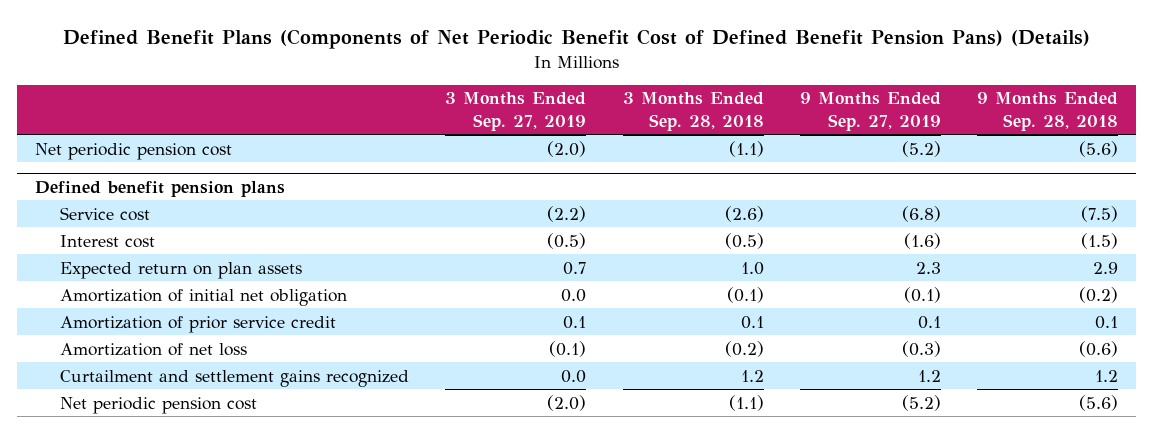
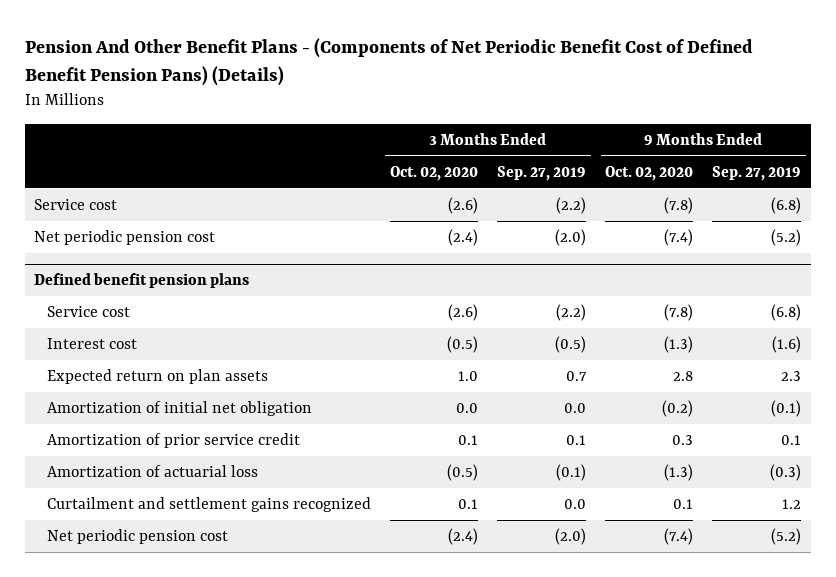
[62,29,1090,50] Defined Benefit Plans (Components of Net Periodic Benefit Cost of Defined Benefit Pension Pans) (Details) -> [24,37,753,87] Pension And Other Benefit Plans - (Components of Net Periodic Benefit Cost of Defined Benefit Pension Pans) (Details)
[622,92,764,131] 3 Months Ended Sep. 28, 2018 -> none
[976,92,1118,131] 9 Months Ended Sep. 28, 2018 -> none
none -> [390,165,479,181] Oct. 02, 2020
none -> [605,165,694,181] Oct. 02, 2020
none -> [34,199,118,211] Service cost
[60,342,248,356] Amortization of net loss -> [47,465,259,478] Amortization of actuarial loss

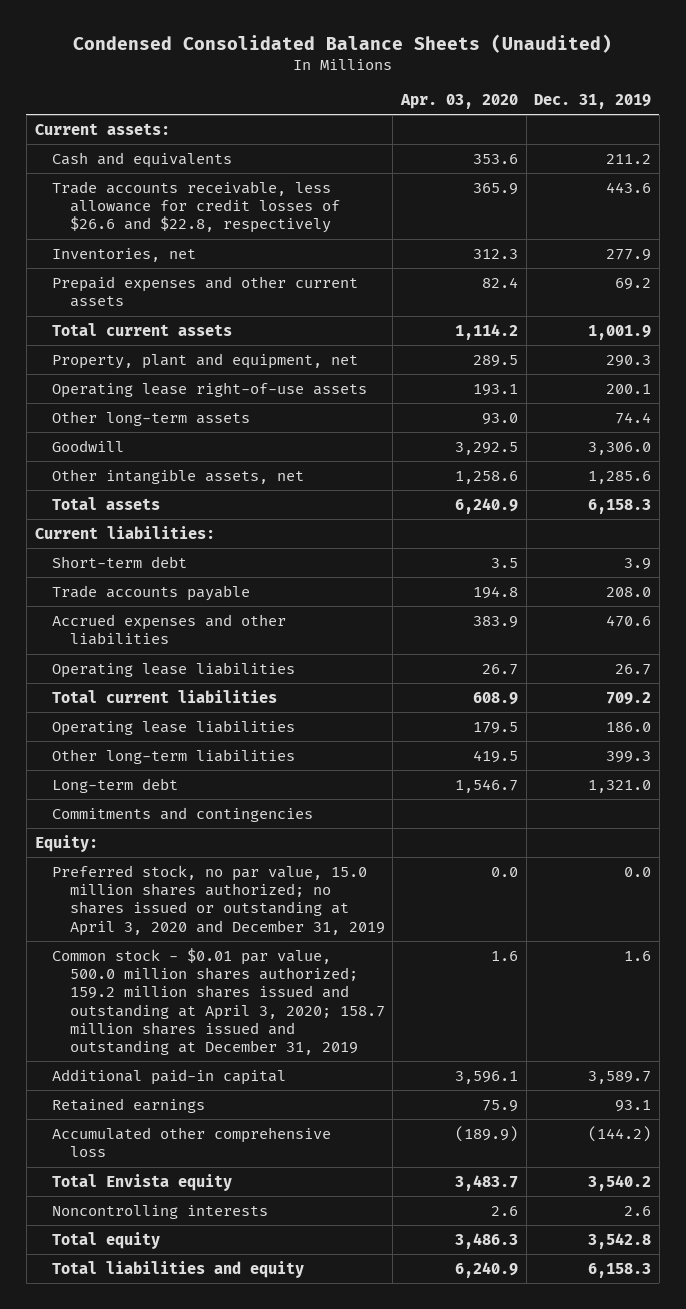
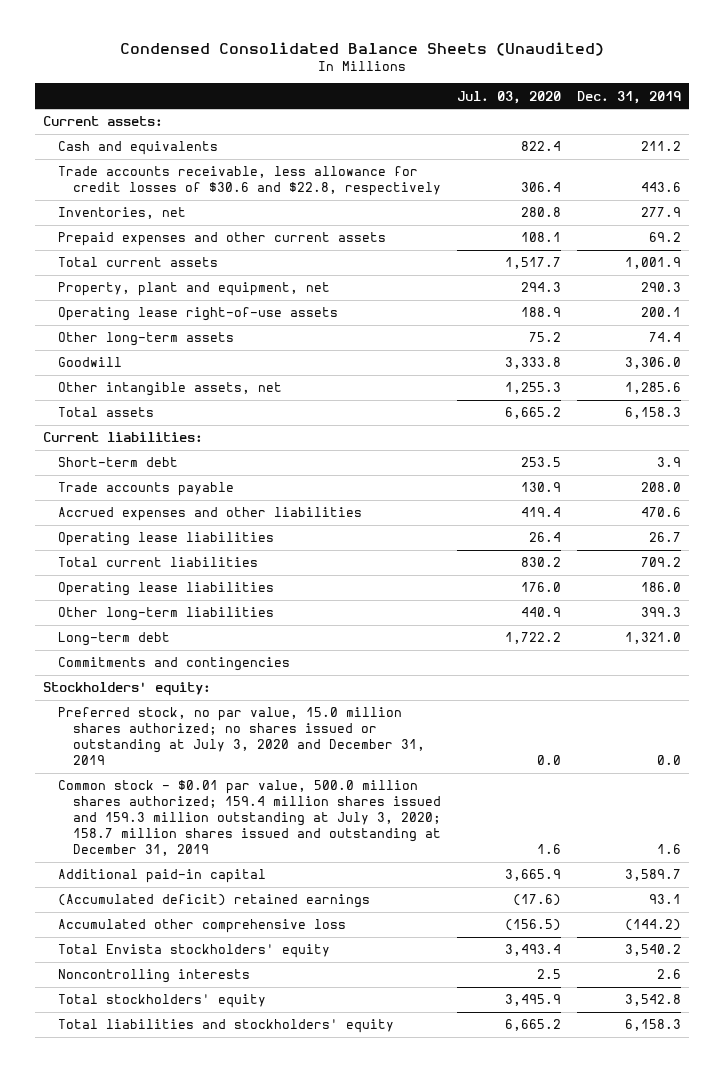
[399,93,518,109] Apr. 03, 2020 -> none
none -> [456,90,561,104] Jul. 03, 2020
[52,180,340,234] Trade accounts receivable, less allowance for credit losses of $26.6 and $22.8, respectively -> [57,166,442,197] Trade accounts receivable, less allowance for credit losses of $30.6 and $22.8, respectively
[34,834,98,852] Equity: -> [42,682,211,697] Stockholders' equity:
[52,864,385,936] Preferred stock, no par value, 15.0 million shares authorized; no shares issued or outstanding at April 3, 2020 and December 31, 2019 -> [57,707,426,766] Preferred stock, no par value, 15.0 million shares authorized; no shares issued or outstanding at July 3, 2020 and December 31, 2019
[52,947,385,1056] Common stock - $0.01 par value, 500.0 million shares authorized; 159.2 million shares issued and outstanding at April 3, 2020; 158.7 million shares issued and outstanding at December 31, 2019 -> [57,780,442,857] Common stock - $0.01 par value, 500.0 million shares authorized; 159.4 million shares issued and 159.3 million outstanding at July 3, 2020; 158.7 million shares issued and outstanding at December 31, 2019
[52,1097,206,1113] Retained earnings -> [57,894,370,909] (Accumulated deficit) retained earnings
[52,1173,233,1191] Total Envista equity -> [57,944,330,959] Total Envista stockholders' equity
[52,1231,161,1249] Total equity -> [57,994,266,1009] Total stockholders' equity
[52,1260,305,1278] Total liabilities and equity -> [57,1019,394,1034] Total liabilities and stockholders' equity

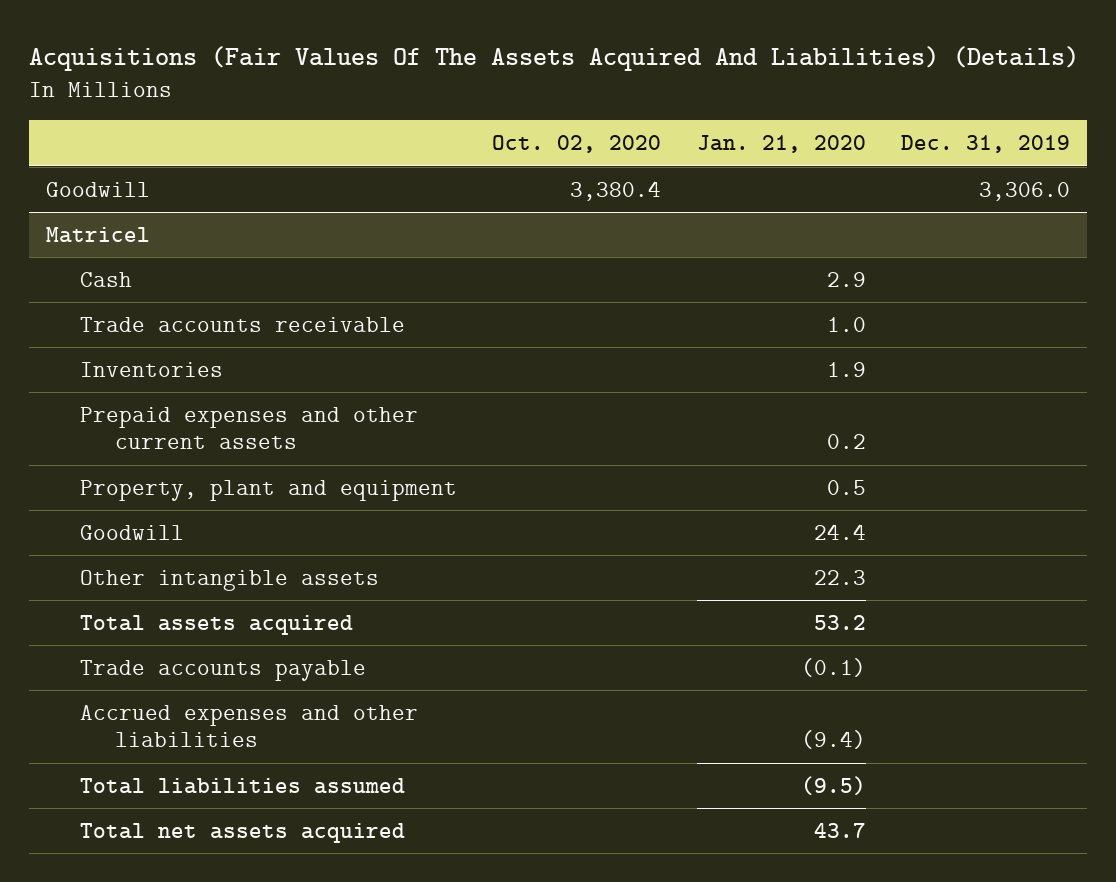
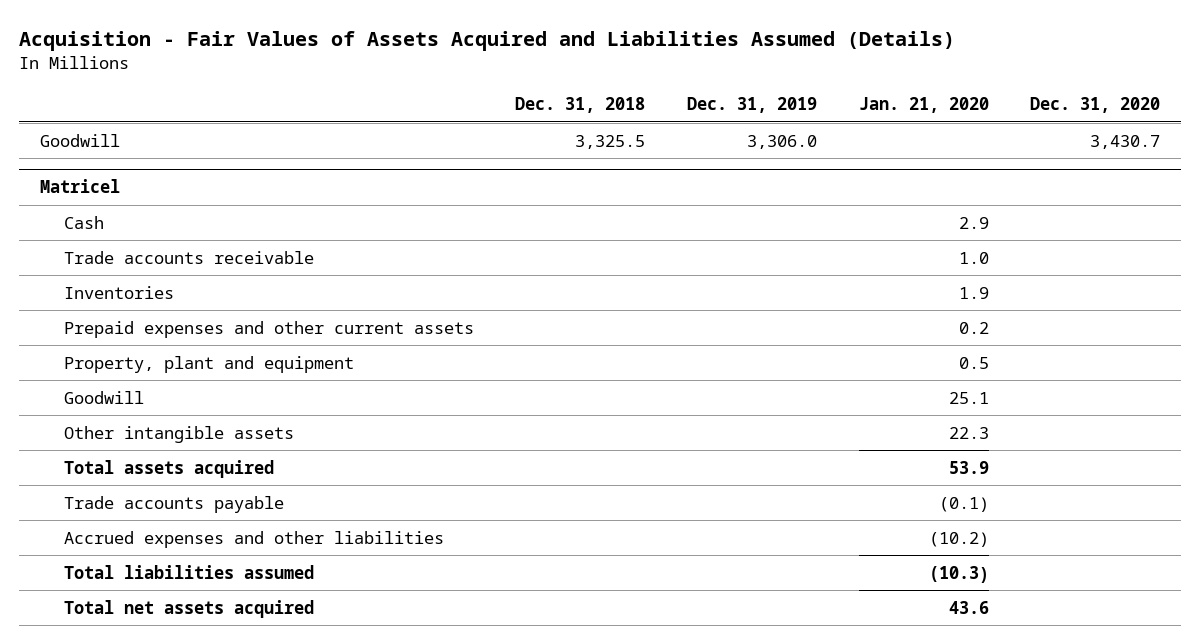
[28,46,1079,72] Acquisitions (Fair Values Of The Assets Acquired And Liabilities) (Details) -> [18,30,955,51] Acquisition - Fair Values of Assets Acquired and Liabilities Assumed (Details)
[492,135,662,154] Oct. 02, 2020 -> none
none -> [515,96,646,113] Dec. 31, 2018
none -> [1030,96,1161,113] Dec. 31, 2020
[813,523,866,540] 24.4 -> [948,391,989,404] 25.1
[813,614,866,630] 53.2 -> [948,460,989,474] 53.9
[800,730,866,750] (9.4) -> [928,531,989,547] (10.2)
[800,775,866,795] (9.5) -> [928,565,989,583] (10.3)
[813,822,866,838] 43.7 -> [948,600,989,614] 43.6

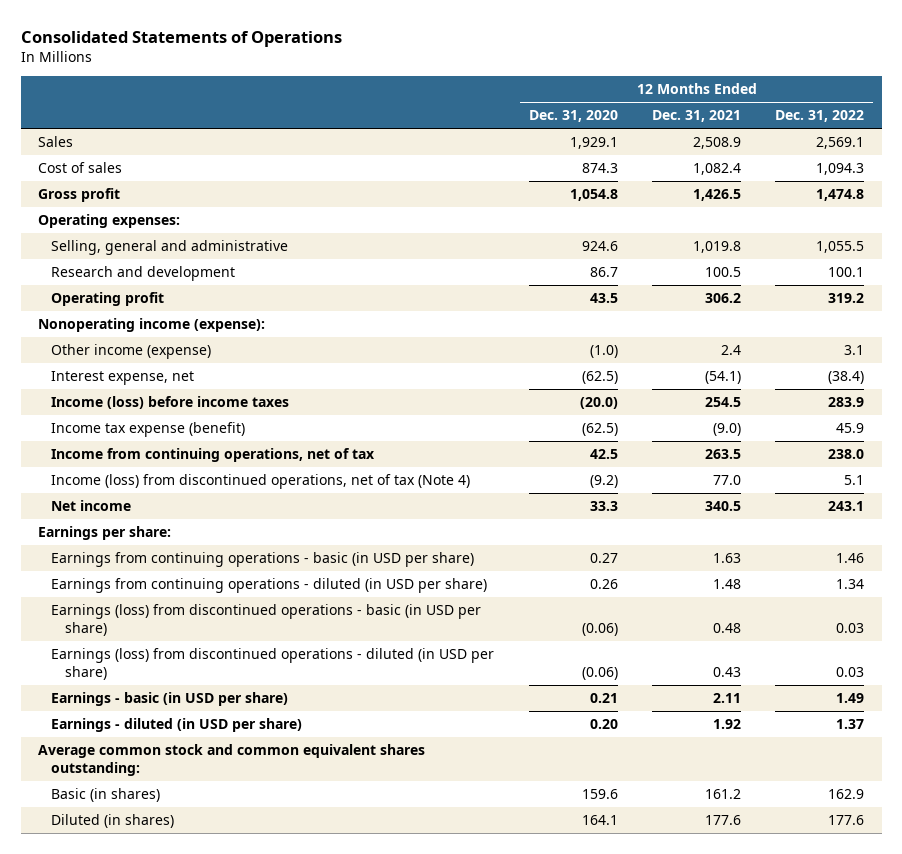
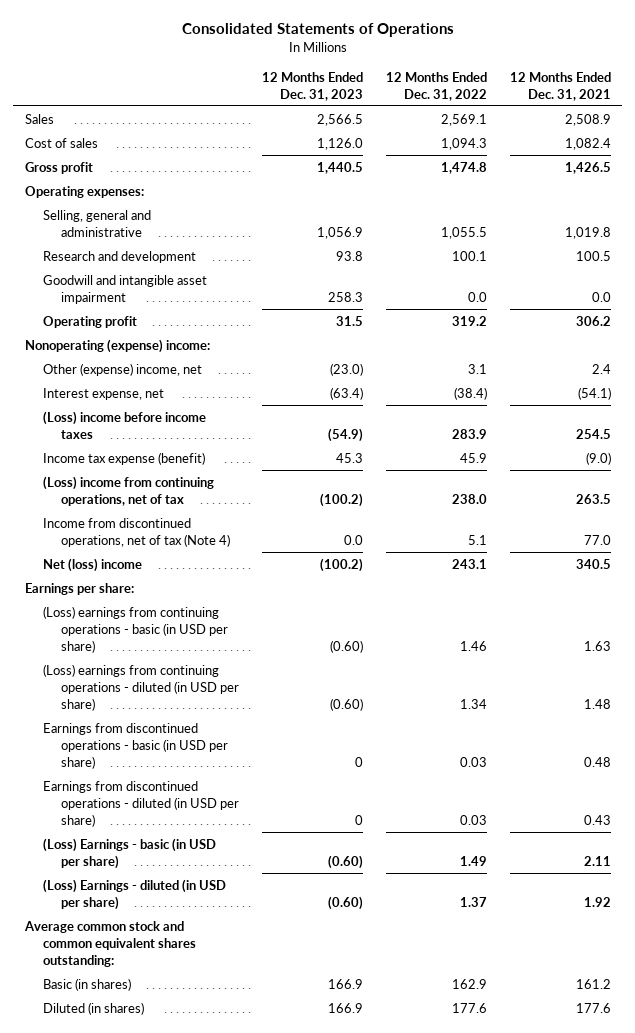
[528,110,618,123] Dec. 31, 2020 -> none
none -> [262,71,364,101] 12 Months Ended Dec. 31, 2023
none -> [42,274,207,304] Goodwill and intangible asset impairment
[37,318,265,333] Nonoperating income (expense): -> [24,338,210,353] Nonoperating (expense) income:
[51,344,212,360] Other income (expense) -> [42,362,202,376] Other (expense) income, net
[51,396,290,410] Income (loss) before income taxes -> [42,410,206,439] (Loss) income before income taxes
[51,448,376,463] Income from continuing operations, net of tax -> [42,475,214,506] (Loss) income from continuing operations, net of tax
[51,474,471,490] Income (loss) from discontinued operations, net of tax (Note 4) -> [42,517,231,547] Income from discontinued operations, net of tax (Note 4)
[51,500,132,512] Net income -> [42,557,142,572] Net (loss) income
[51,552,475,568] Earnings from continuing operations - basic (in USD per share) -> [42,605,229,653] (Loss) earnings from continuing operations - basic (in USD per share)
[51,578,488,594] Earnings from continuing operations - diluted (in USD per share) -> [42,663,240,711] (Loss) earnings from continuing operations - diluted (in USD per share)
[51,604,482,636] Earnings (loss) from discontinued operations - basic (in USD per share) -> [42,722,229,769] Earnings from discontinued operations - basic (in USD per share)
[51,648,495,680] Earnings (loss) from discontinued operations - diluted (in USD per share) -> [42,780,240,827] Earnings from discontinued operations - diluted (in USD per share)
[51,692,289,707] Earnings - basic (in USD per share) -> [42,837,216,869] (Loss) Earnings - basic (in USD per share)
[51,718,303,733] Earnings - diluted (in USD per share) -> [42,878,226,910] (Loss) Earnings - diluted (in USD per share)

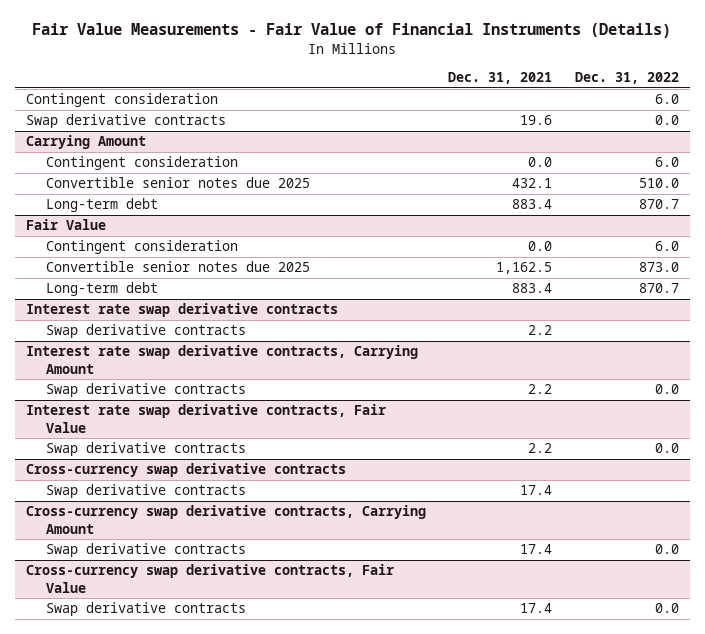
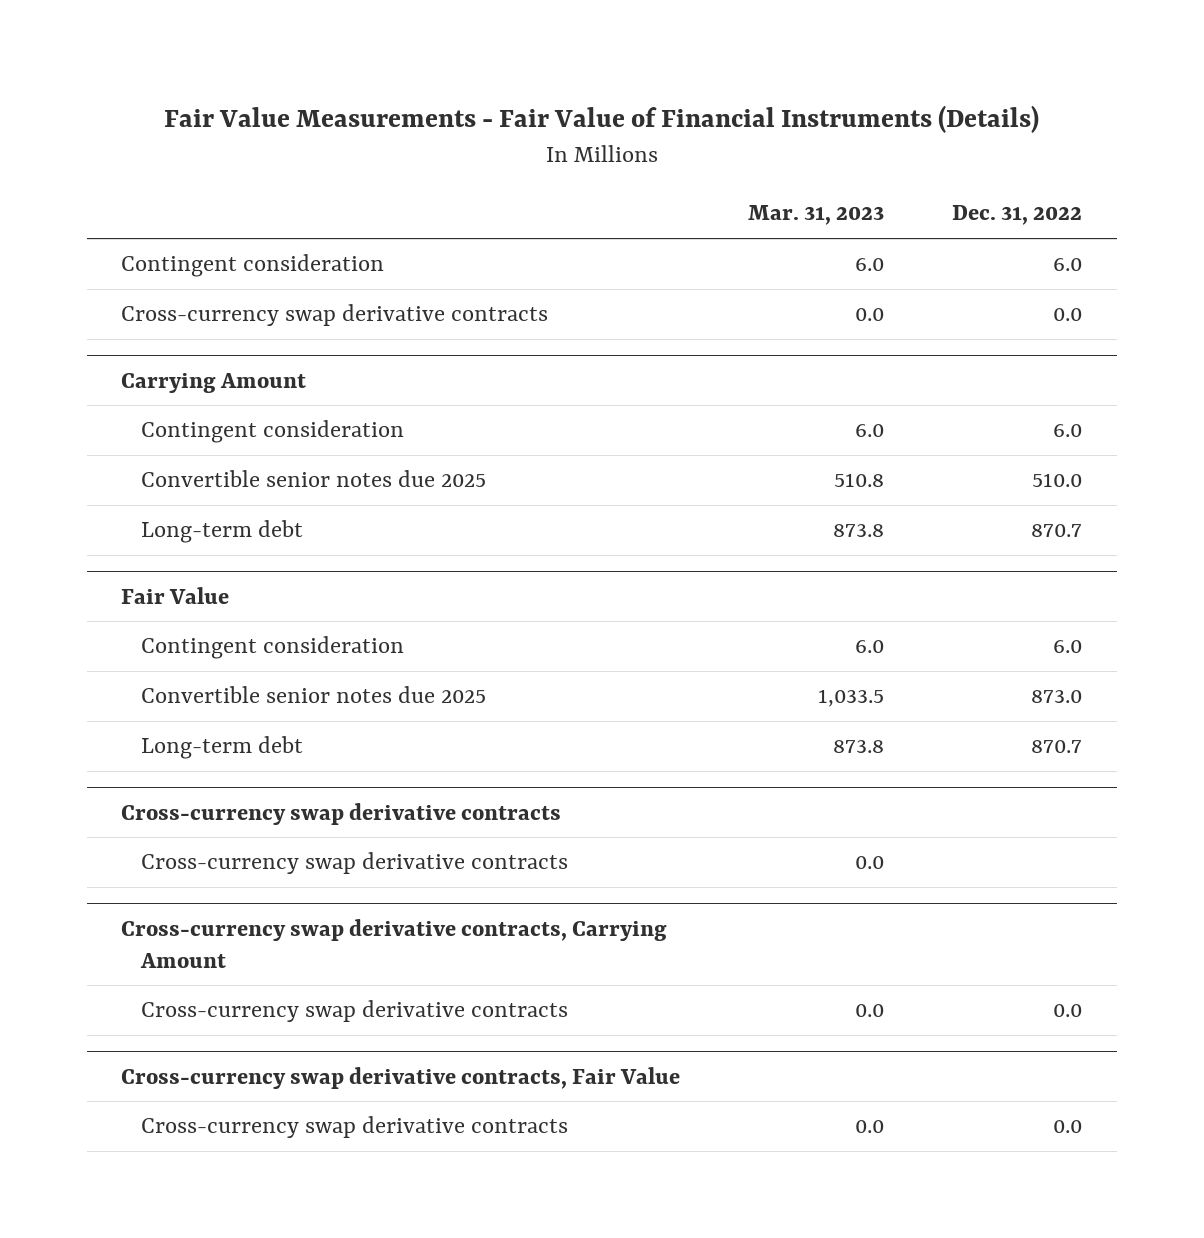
[448,72,553,85] Dec. 31, 2021 -> none
none -> [748,205,885,226] Mar. 31, 2023
[25,114,226,129] Swap derivative contracts -> [121,304,549,327] Cross-currency swap derivative contracts
[25,303,338,318] Interest rate swap derivative contracts -> none
[45,324,246,339] Swap derivative contracts -> none
[25,345,418,374] Interest rate swap derivative contracts, Carrying Amount -> none
[45,383,246,398] Swap derivative contracts -> none
[25,404,386,433] Interest rate swap derivative contracts, Fair Value -> none
[45,442,246,457] Swap derivative contracts -> none
[45,484,246,499] Swap derivative contracts -> [140,852,568,875] Cross-currency swap derivative contracts
[45,543,246,558] Swap derivative contracts -> [140,1000,568,1023] Cross-currency swap derivative contracts
[45,602,246,617] Swap derivative contracts -> [140,1116,568,1139] Cross-currency swap derivative contracts

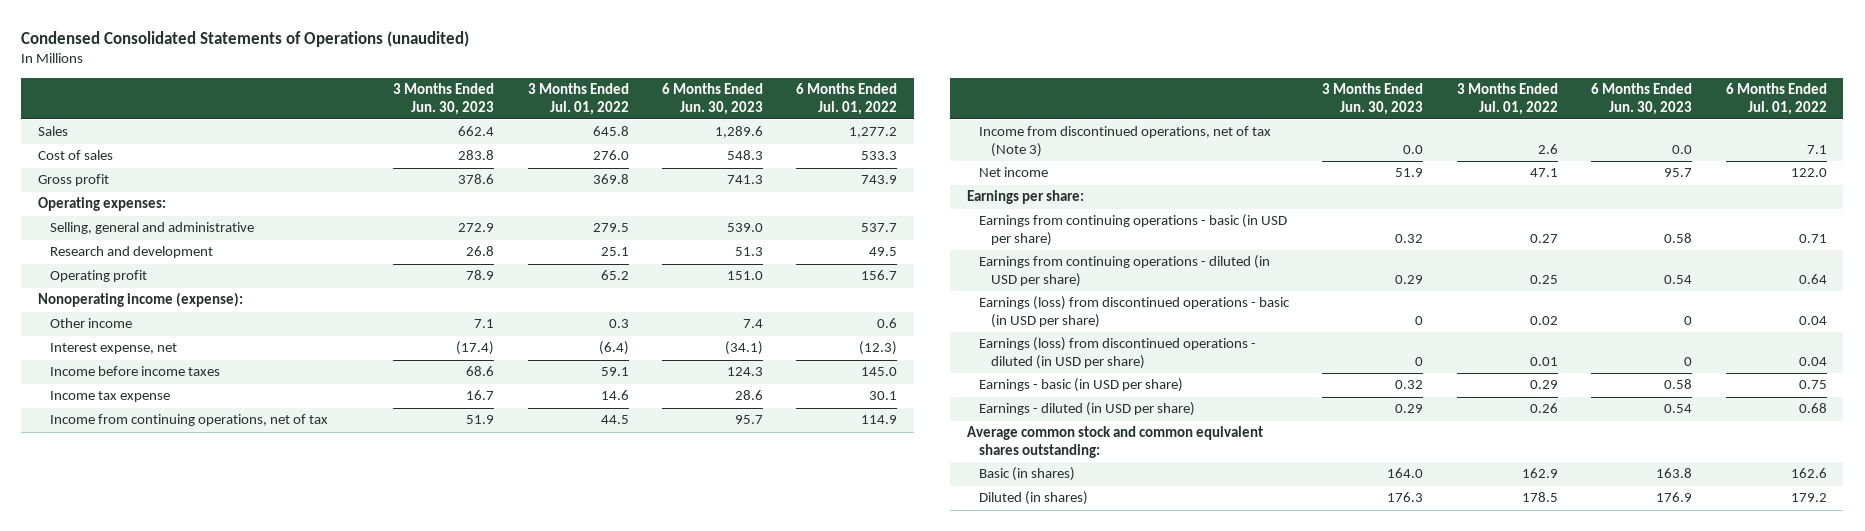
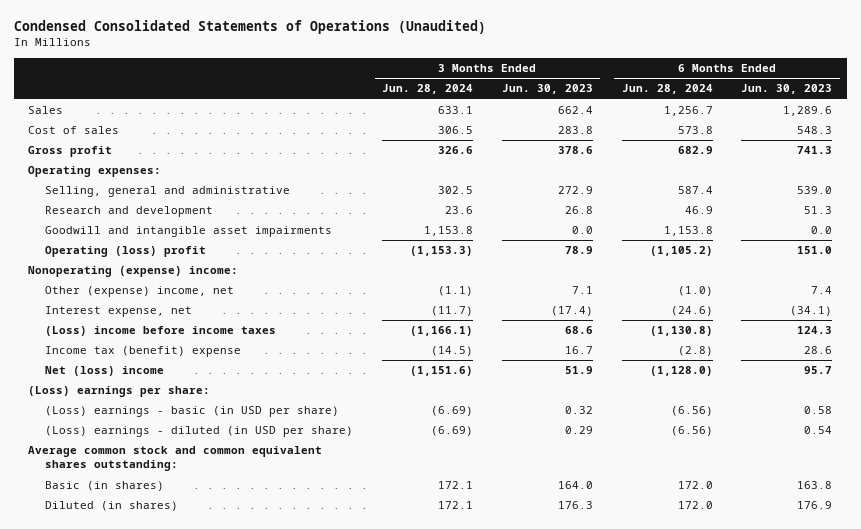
[21,30,470,47] Condensed Consolidated Statements of Operations (unaudited) -> [13,20,486,35] Condensed Consolidated Statements of Operations (Unaudited)
[527,83,629,115] 3 Months Ended Jul. 01, 2022 -> none
[796,83,898,115] 6 Months Ended Jul. 01, 2022 -> none
none -> [382,84,474,95] Jun. 28, 2024
none -> [621,84,713,95] Jun. 28, 2024
none -> [45,226,333,238] Goodwill and intangible asset impairments
[49,270,147,283] Operating profit -> [45,246,207,258] Operating (loss) profit
[37,292,243,308] Nonoperating income (expense): -> [28,266,239,278] Nonoperating (expense) income:
[49,318,132,329] Other income -> [45,286,235,298] Other (expense) income, net
[49,414,328,427] Income from continuing operations, net of tax -> none
[978,126,1271,158] Income from discontinued operations, net of tax (Note 3) -> none
[978,214,1287,247] Earnings from continuing operations - basic (in USD per share) -> none
[978,255,1270,288] Earnings from continuing operations - diluted (in USD per share) -> none
[978,296,1290,329] Earnings (loss) from discontinued operations - basic (in USD per share) -> none
[978,337,1256,370] Earnings (loss) from discontinued operations - diluted (in USD per share) -> none
[49,366,220,377] Income before income taxes -> [45,326,277,337] (Loss) income before income taxes
[49,391,170,403] Income tax expense -> [45,346,242,358] Income tax (benefit) expense
[978,167,1048,178] Net income -> [45,366,165,377] Net (loss) income
[967,190,1085,205] Earnings per share: -> [28,386,211,398] (Loss) earnings per share:
[978,378,1183,393] Earnings - basic (in USD per share) -> [45,406,340,418] (Loss) earnings - basic (in USD per share)
[978,402,1195,417] Earnings - diluted (in USD per share) -> [45,426,354,438] (Loss) earnings - diluted (in USD per share)

